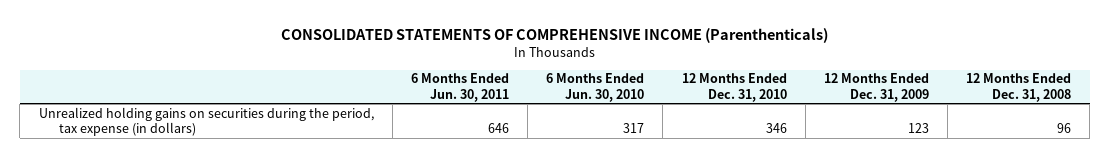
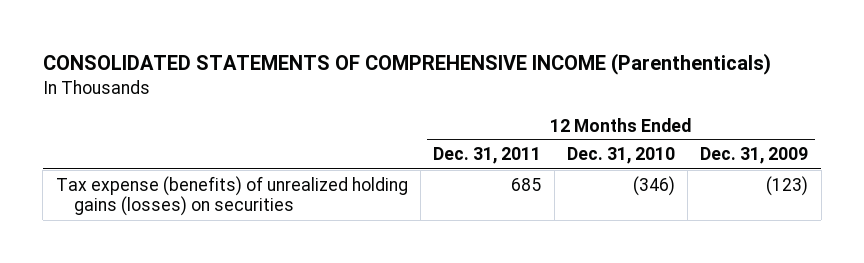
[410,73,509,102] 6 Months Ended Jun. 30, 2011 -> none
[546,73,645,102] 6 Months Ended Jun. 30, 2010 -> none
[966,73,1072,102] 12 Months Ended Dec. 31, 2008 -> none
none -> [433,147,542,165] Dec. 31, 2011
[38,106,374,137] Unrealized holding gains on securities during the period, tax expense (in dollars) -> [55,175,408,217] Tax expense (benefits) of unrealized holding gains (losses) on securities
[765,123,787,134] 346 -> [632,175,675,196] (346)
[907,123,929,134] 123 -> [766,175,809,196] (123)

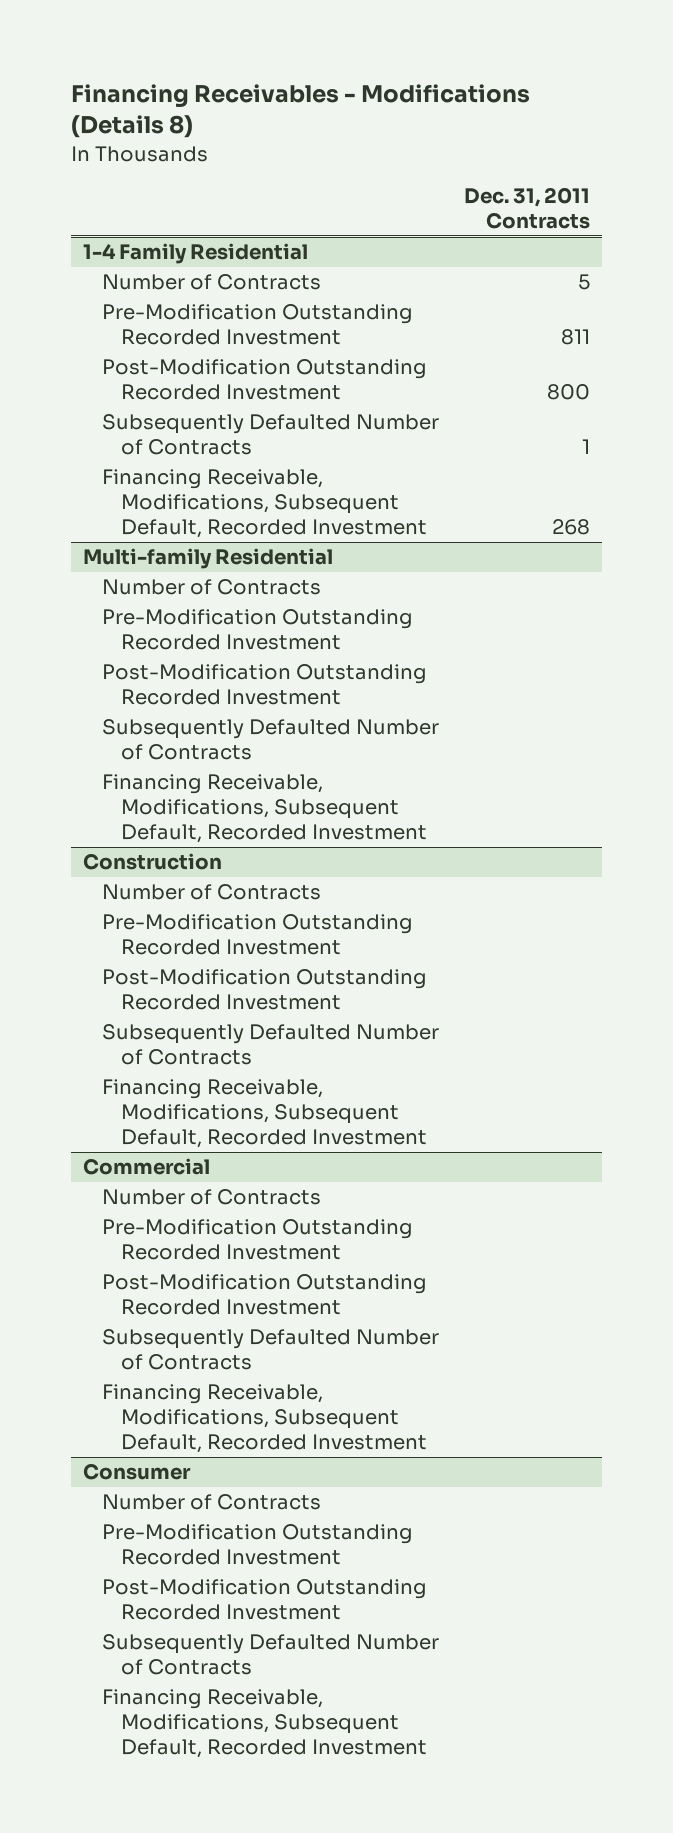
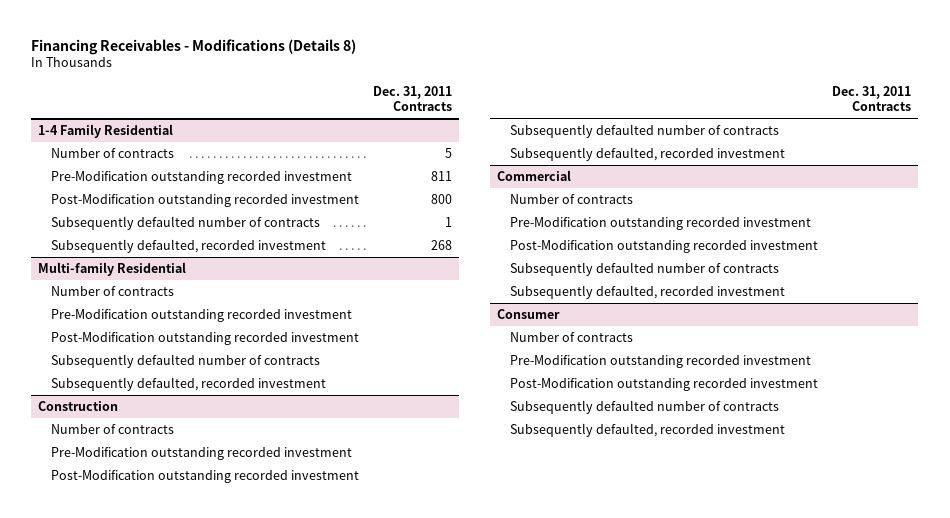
[101,274,321,291] Number of Contracts -> [51,148,175,159] Number of contracts
[101,304,413,346] Pre-Modification Outstanding Recorded Investment -> [51,171,353,185] Pre-Modification outstanding recorded investment
[101,359,427,401] Post-Modification Outstanding Recorded Investment -> [51,194,360,208] Post-Modification outstanding recorded investment
[101,414,439,456] Subsequently Defaulted Number of Contracts -> [51,216,321,231] Subsequently defaulted number of contracts
[101,469,427,539] Financing Receivable, Modifications, Subsequent Default, Recorded Investment -> [51,239,327,254] Subsequently defaulted, recorded investment
[101,579,321,596] Number of Contracts -> [51,286,175,297] Number of contracts
[101,609,413,651] Pre-Modification Outstanding Recorded Investment -> [51,309,353,323] Pre-Modification outstanding recorded investment
[101,664,427,706] Post-Modification Outstanding Recorded Investment -> [51,332,360,346] Post-Modification outstanding recorded investment
[101,719,439,761] Subsequently Defaulted Number of Contracts -> [51,354,321,369] Subsequently defaulted number of contracts
[101,774,427,844] Financing Receivable, Modifications, Subsequent Default, Recorded Investment -> [51,377,327,392] Subsequently defaulted, recorded investment
[101,884,321,901] Number of Contracts -> [51,424,175,435] Number of contracts
[101,914,413,956] Pre-Modification Outstanding Recorded Investment -> [51,447,353,461] Pre-Modification outstanding recorded investment
[101,969,427,1011] Post-Modification Outstanding Recorded Investment -> [51,470,360,484] Post-Modification outstanding recorded investment
[101,1024,439,1066] Subsequently Defaulted Number of Contracts -> [510,124,780,139] Subsequently defaulted number of contracts
[101,1079,427,1149] Financing Receivable, Modifications, Subsequent Default, Recorded Investment -> [510,147,786,162] Subsequently defaulted, recorded investment
[101,1189,321,1206] Number of Contracts -> [510,194,634,205] Number of contracts
[101,1219,413,1261] Pre-Modification Outstanding Recorded Investment -> [510,217,812,231] Pre-Modification outstanding recorded investment
[101,1274,427,1316] Post-Modification Outstanding Recorded Investment -> [510,240,819,254] Post-Modification outstanding recorded investment
[101,1329,439,1371] Subsequently Defaulted Number of Contracts -> [510,262,780,277] Subsequently defaulted number of contracts
[101,1384,427,1454] Financing Receivable, Modifications, Subsequent Default, Recorded Investment -> [510,285,786,300] Subsequently defaulted, recorded investment
[101,1494,321,1511] Number of Contracts -> [510,332,634,343] Number of contracts
[101,1524,413,1566] Pre-Modification Outstanding Recorded Investment -> [510,355,812,369] Pre-Modification outstanding recorded investment
[101,1579,427,1621] Post-Modification Outstanding Recorded Investment -> [510,378,819,392] Post-Modification outstanding recorded investment
[101,1634,439,1676] Subsequently Defaulted Number of Contracts -> [510,400,780,415] Subsequently defaulted number of contracts
[101,1689,427,1759] Financing Receivable, Modifications, Subsequent Default, Recorded Investment -> [510,423,786,438] Subsequently defaulted, recorded investment

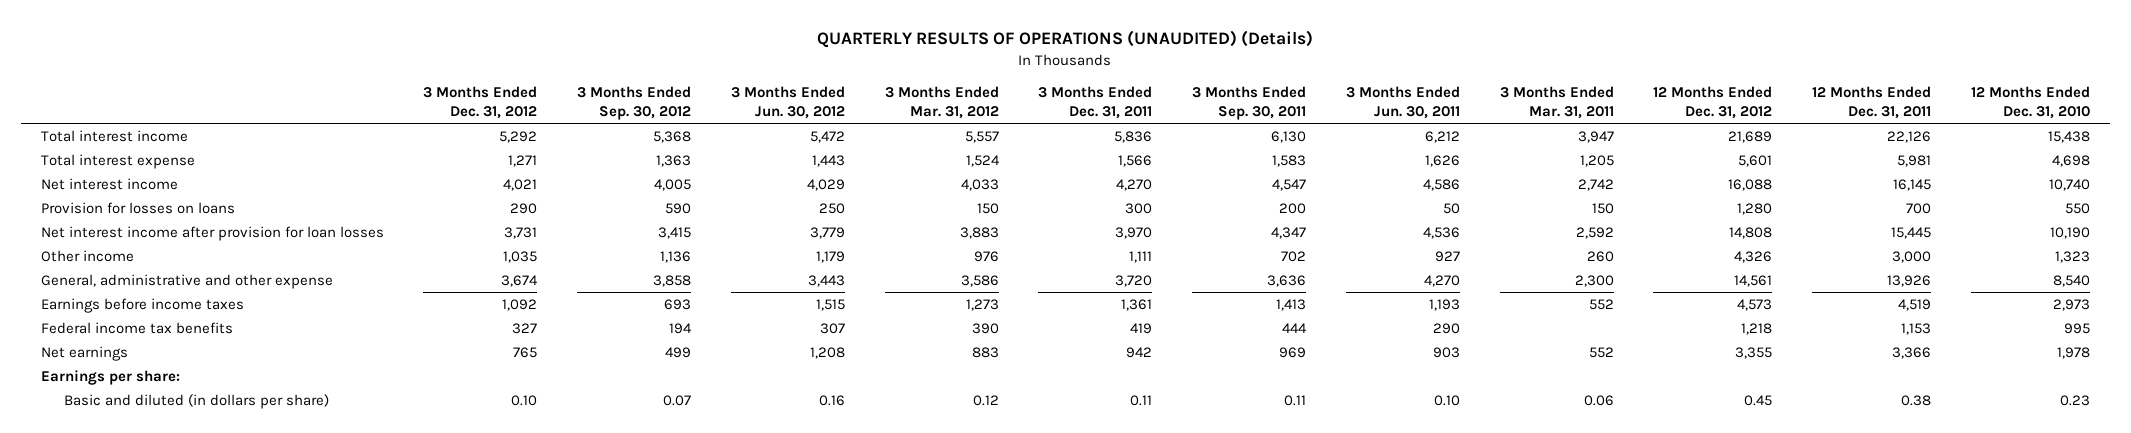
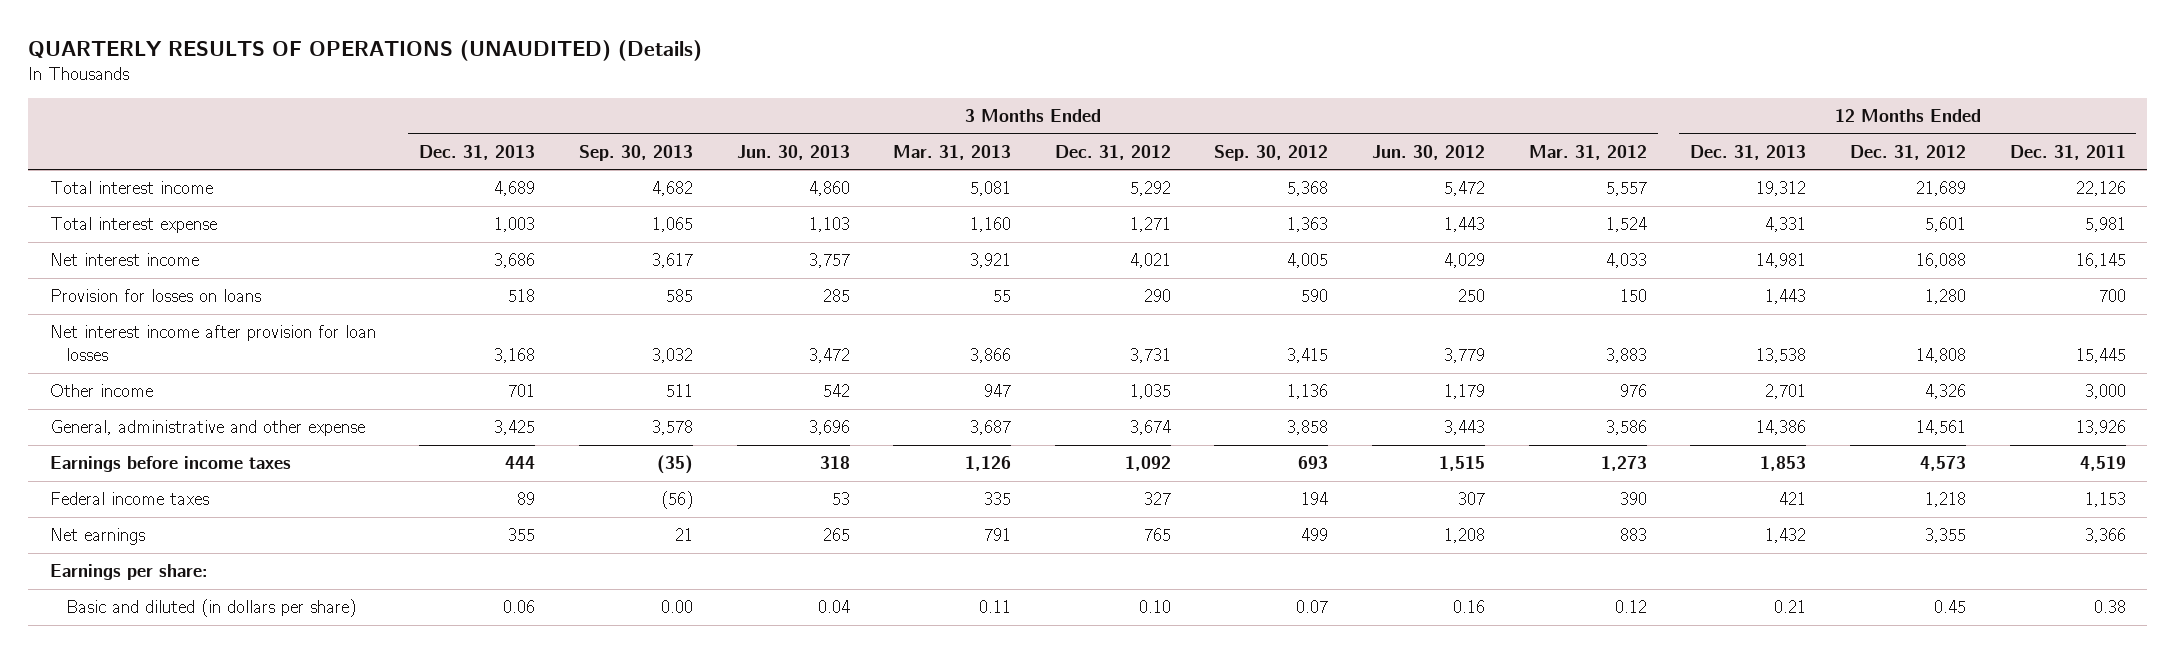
[1038,85,1153,119] 3 Months Ended Dec. 31, 2011 -> none
[1192,85,1307,120] 3 Months Ended Sep. 30, 2011 -> none
[1345,85,1460,119] 3 Months Ended Jun. 30, 2011 -> none
[1499,85,1614,119] 3 Months Ended Mar. 31, 2011 -> none
[1970,85,2090,119] 12 Months Ended Dec. 31, 2010 -> none
none -> [419,144,536,160] Dec. 31, 2013
none -> [579,144,694,161] Sep. 30, 2013
none -> [736,144,850,160] Jun. 30, 2013
none -> [893,144,1012,160] Mar. 31, 2013
none -> [1690,144,1807,160] Dec. 31, 2013
[40,321,233,334] Federal income tax benefits -> [49,492,209,506] Federal income taxes

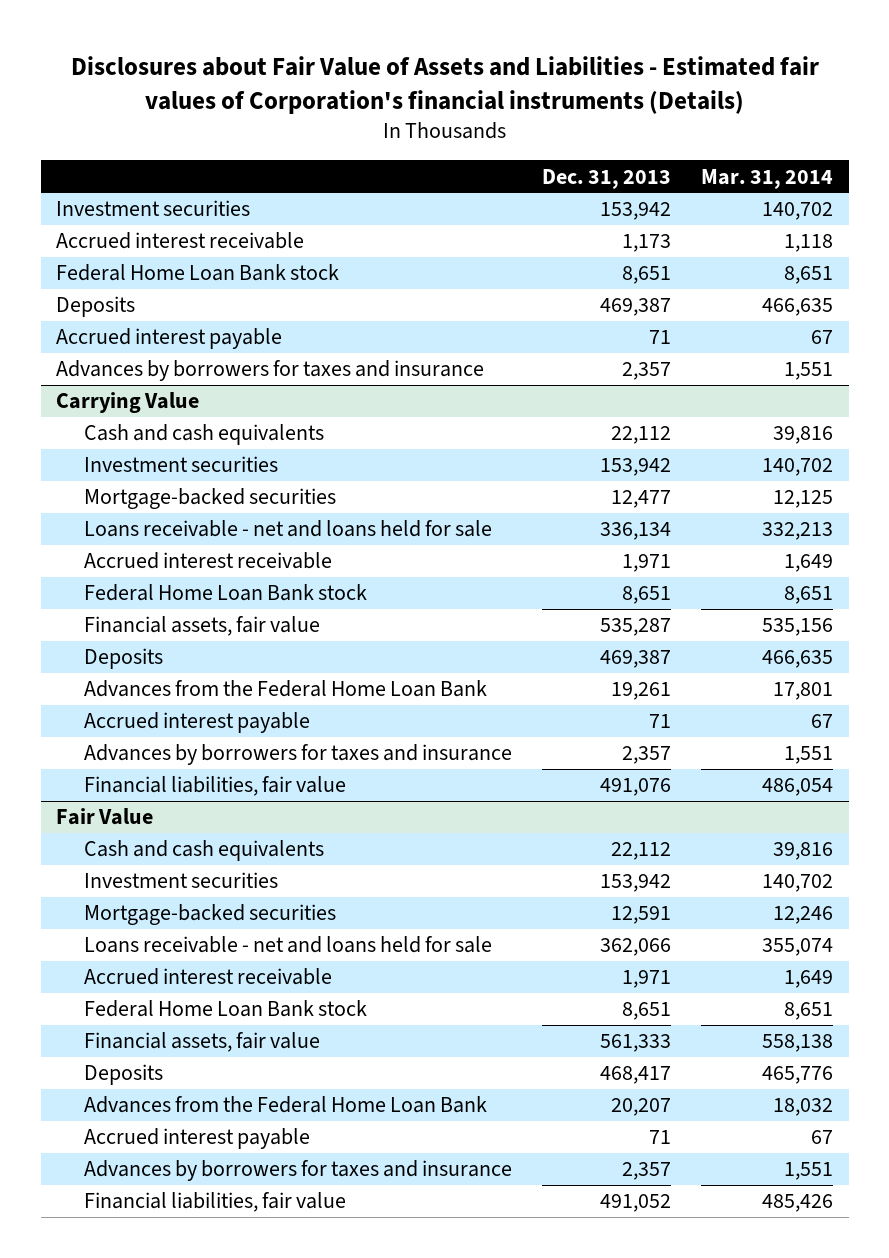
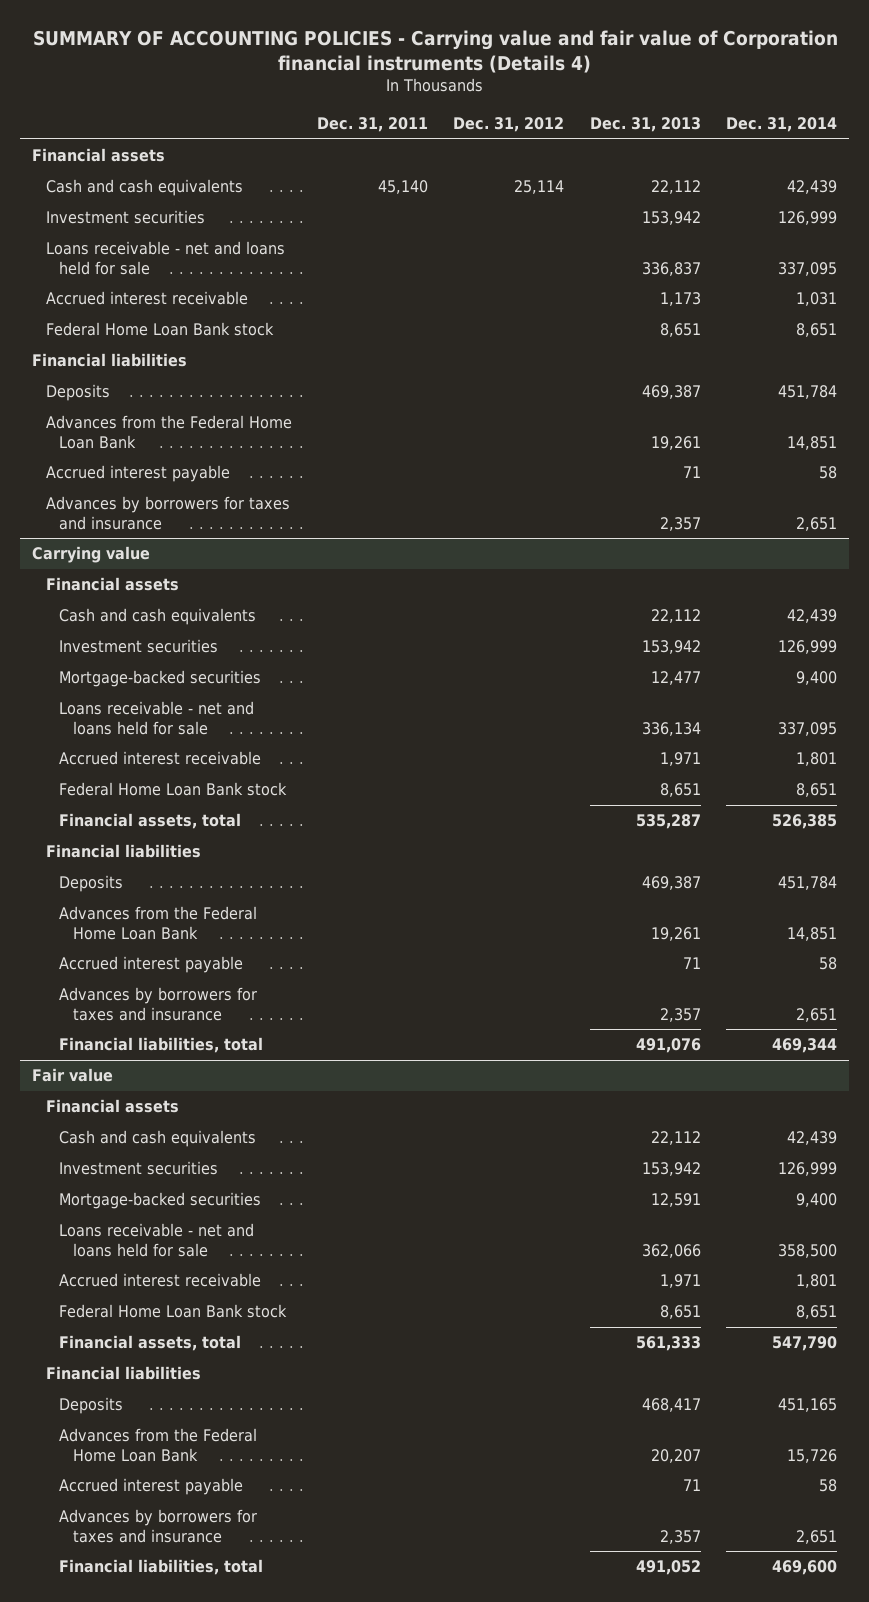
[70,55,819,114] Disclosures about Fair Value of Assets and Liabilities - Estimated fair values of Corporation's financial instruments (Details) -> [32,29,838,73] SUMMARY OF ACCOUNTING POLICIES - Carrying value and fair value of Corporation financial instruments (Details 4)
[701,168,834,189] Mar. 31, 2014 -> none
none -> [317,116,429,132] Dec. 31, 2011
none -> [453,116,565,132] Dec. 31, 2012
none -> [725,116,837,132] Dec. 31, 2014
none -> [32,148,166,163] Financial assets
none -> [45,179,243,197] Cash and cash equivalents
none -> [45,241,285,275] Loans receivable - net and loans held for sale
none -> [32,353,188,368] Financial liabilities
none -> [45,415,292,449] Advances from the Federal Home Loan Bank
[55,392,199,414] Carrying Value -> [32,546,151,564] Carrying value
none -> [45,577,179,592] Financial assets
[84,616,321,637] Financial assets, fair value -> [59,813,242,830] Financial assets, total
none -> [45,844,201,859] Financial liabilities
[84,776,347,797] Financial liabilities, fair value -> [59,1037,264,1054] Financial liabilities, total
[55,808,153,826] Fair Value -> [32,1068,114,1083] Fair value
none -> [45,1099,179,1114] Financial assets
[84,1032,321,1053] Financial assets, fair value -> [59,1335,242,1352] Financial assets, total
none -> [45,1366,201,1381] Financial liabilities
[84,1192,347,1213] Financial liabilities, fair value -> [59,1559,264,1576] Financial liabilities, total

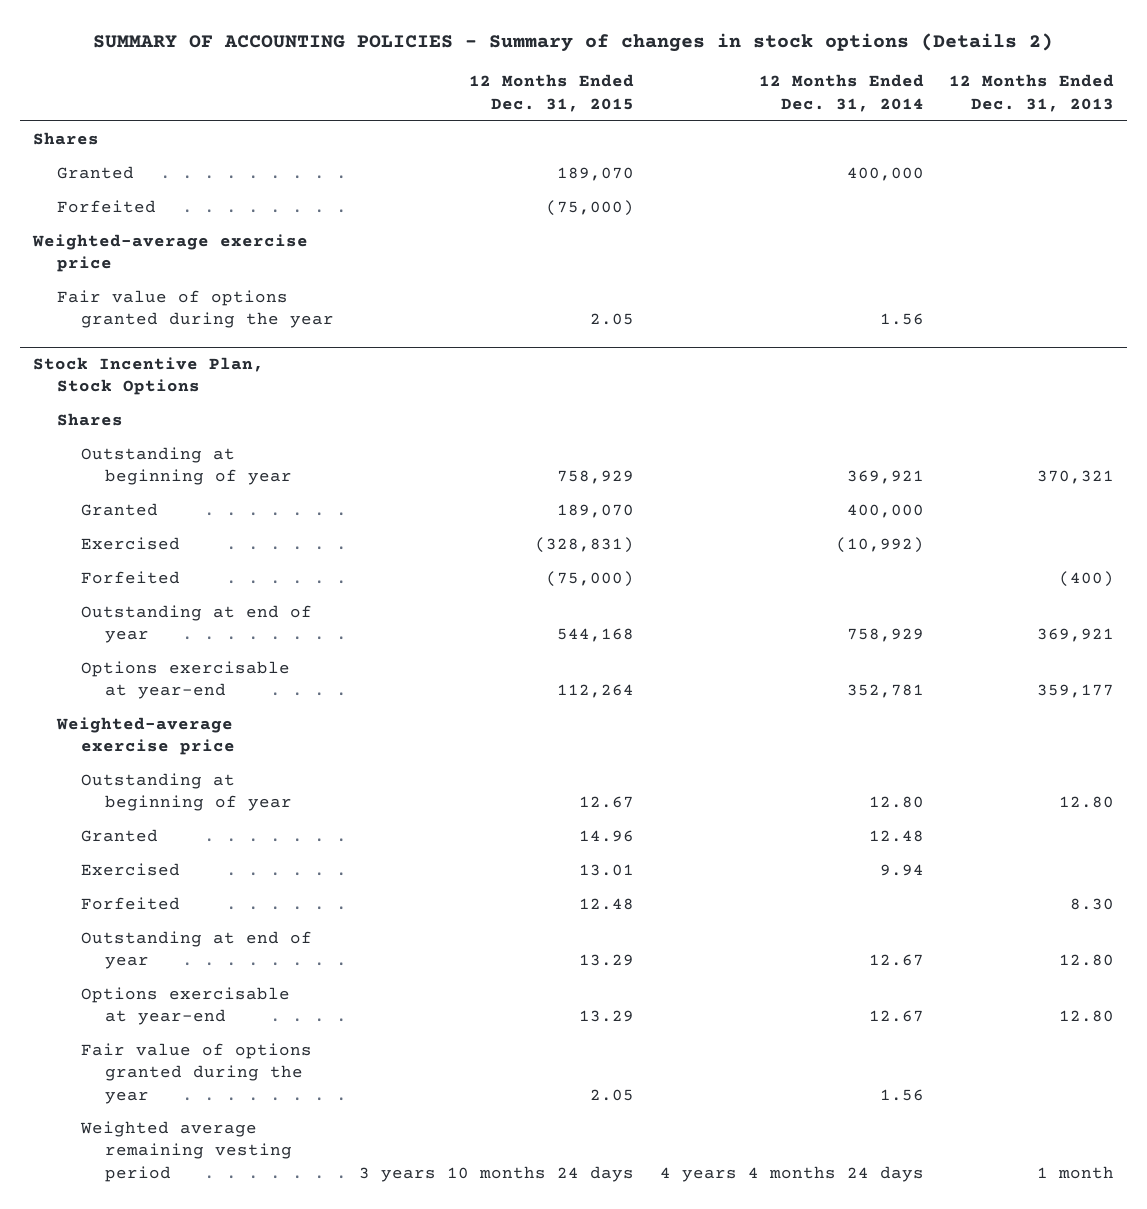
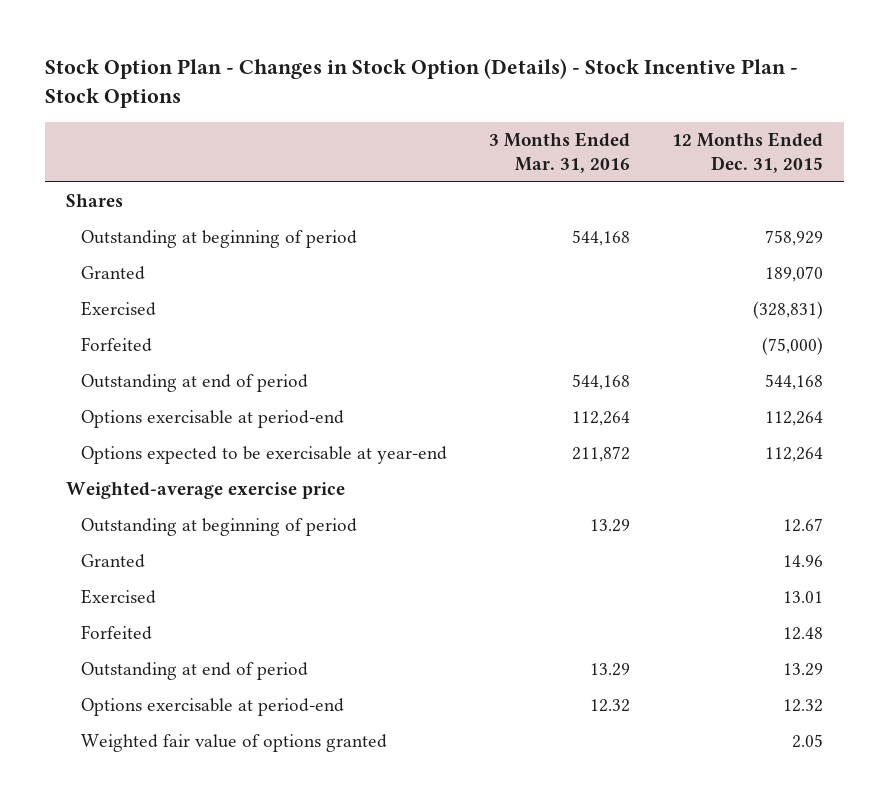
[93,33,1054,53] SUMMARY OF ACCOUNTING POLICIES - Summary of changes in stock options (Details 2) -> [45,58,799,109] Stock Option Plan - Changes in Stock Option (Details) - Stock Incentive Plan - Stock Options
[758,74,924,112] 12 Months Ended Dec. 31, 2014 -> none
[948,74,1114,112] 12 Months Ended Dec. 31, 2013 -> none
none -> [489,132,631,173] 3 Months Ended Mar. 31, 2016
[56,165,134,179] Granted -> none
[56,199,156,213] Forfeited -> none
[31,233,308,273] Weighted-average exercise price -> none
[56,289,334,329] Fair value of options granted during the year -> none
[32,357,264,396] Stock Incentive Plan, Stock Options -> none
[56,412,123,426] Shares -> none
[80,446,292,486] Outstanding at beginning of year -> [80,230,357,249] Outstanding at beginning of period
[80,604,312,644] Outstanding at end of year -> [80,374,308,393] Outstanding at end of period
[80,660,290,700] Options exercisable at year-end -> [80,410,344,429] Options exercisable at period-end
none -> [80,446,447,465] Options expected to be exercisable at year-end
[80,772,292,812] Outstanding at beginning of year -> [80,518,357,537] Outstanding at beginning of period
[79,1120,292,1182] Weighted average remaining vesting period -> none
[80,930,312,970] Outstanding at end of year -> [80,662,308,681] Outstanding at end of period
[80,986,290,1026] Options exercisable at year-end -> [80,698,344,717] Options exercisable at period-end
[579,1010,635,1023] 13.29 -> [783,699,824,713] 12.32
[80,1042,312,1104] Fair value of options granted during the year -> [80,734,387,753] Weighted fair value of options granted

